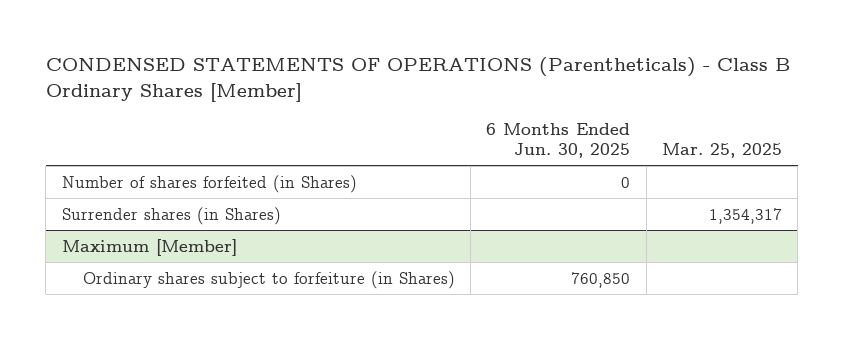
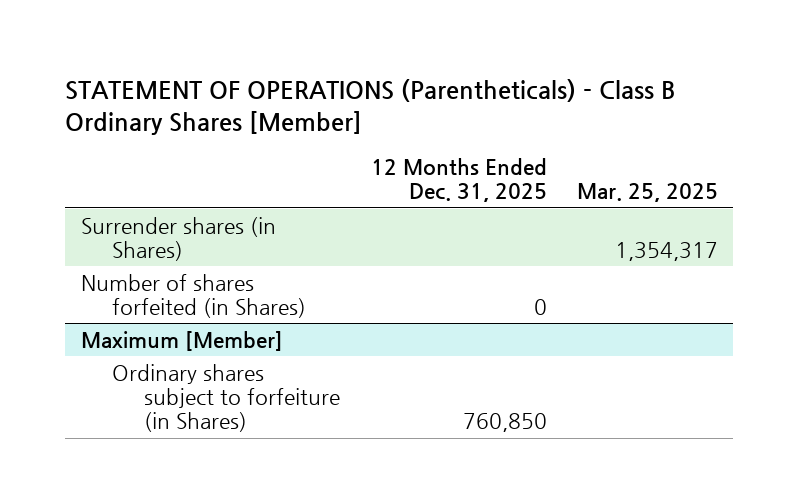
[45,57,790,103] CONDENSED STATEMENTS OF OPERATIONS (Parentheticals) - Class B Ordinary Shares [Member] -> [65,78,677,135] STATEMENT OF OPERATIONS (Parentheticals) - Class B Ordinary Shares [Member]
[486,123,631,158] 6 Months Ended Jun. 30, 2025 -> none
none -> [370,158,547,203] 12 Months Ended Dec. 31, 2025
[61,174,357,193] Number of shares forfeited (in Shares) -> [80,273,307,319] Number of shares forfeited (in Shares)

